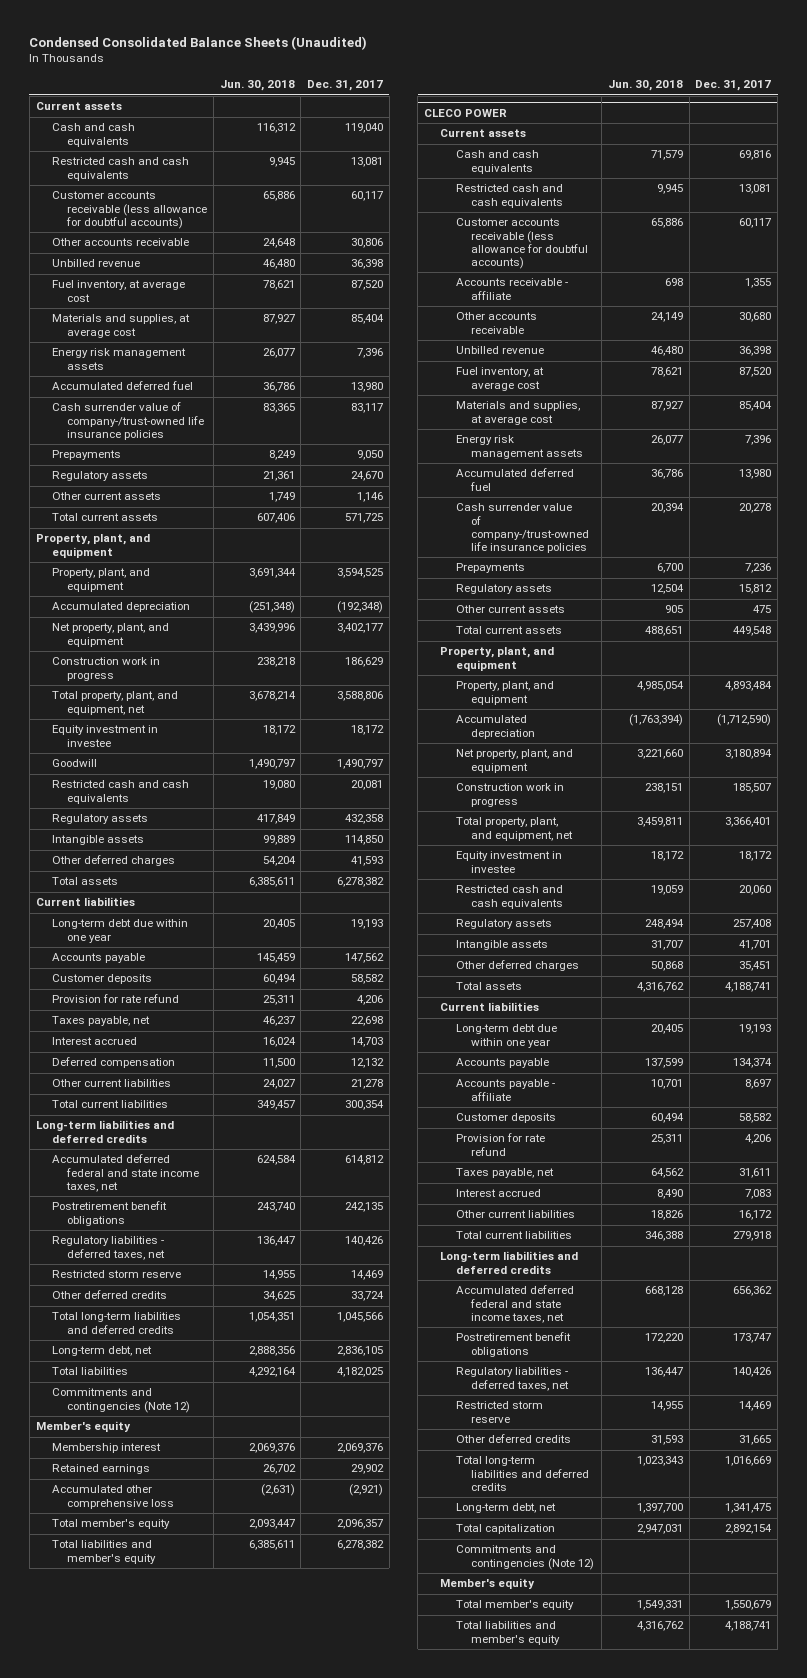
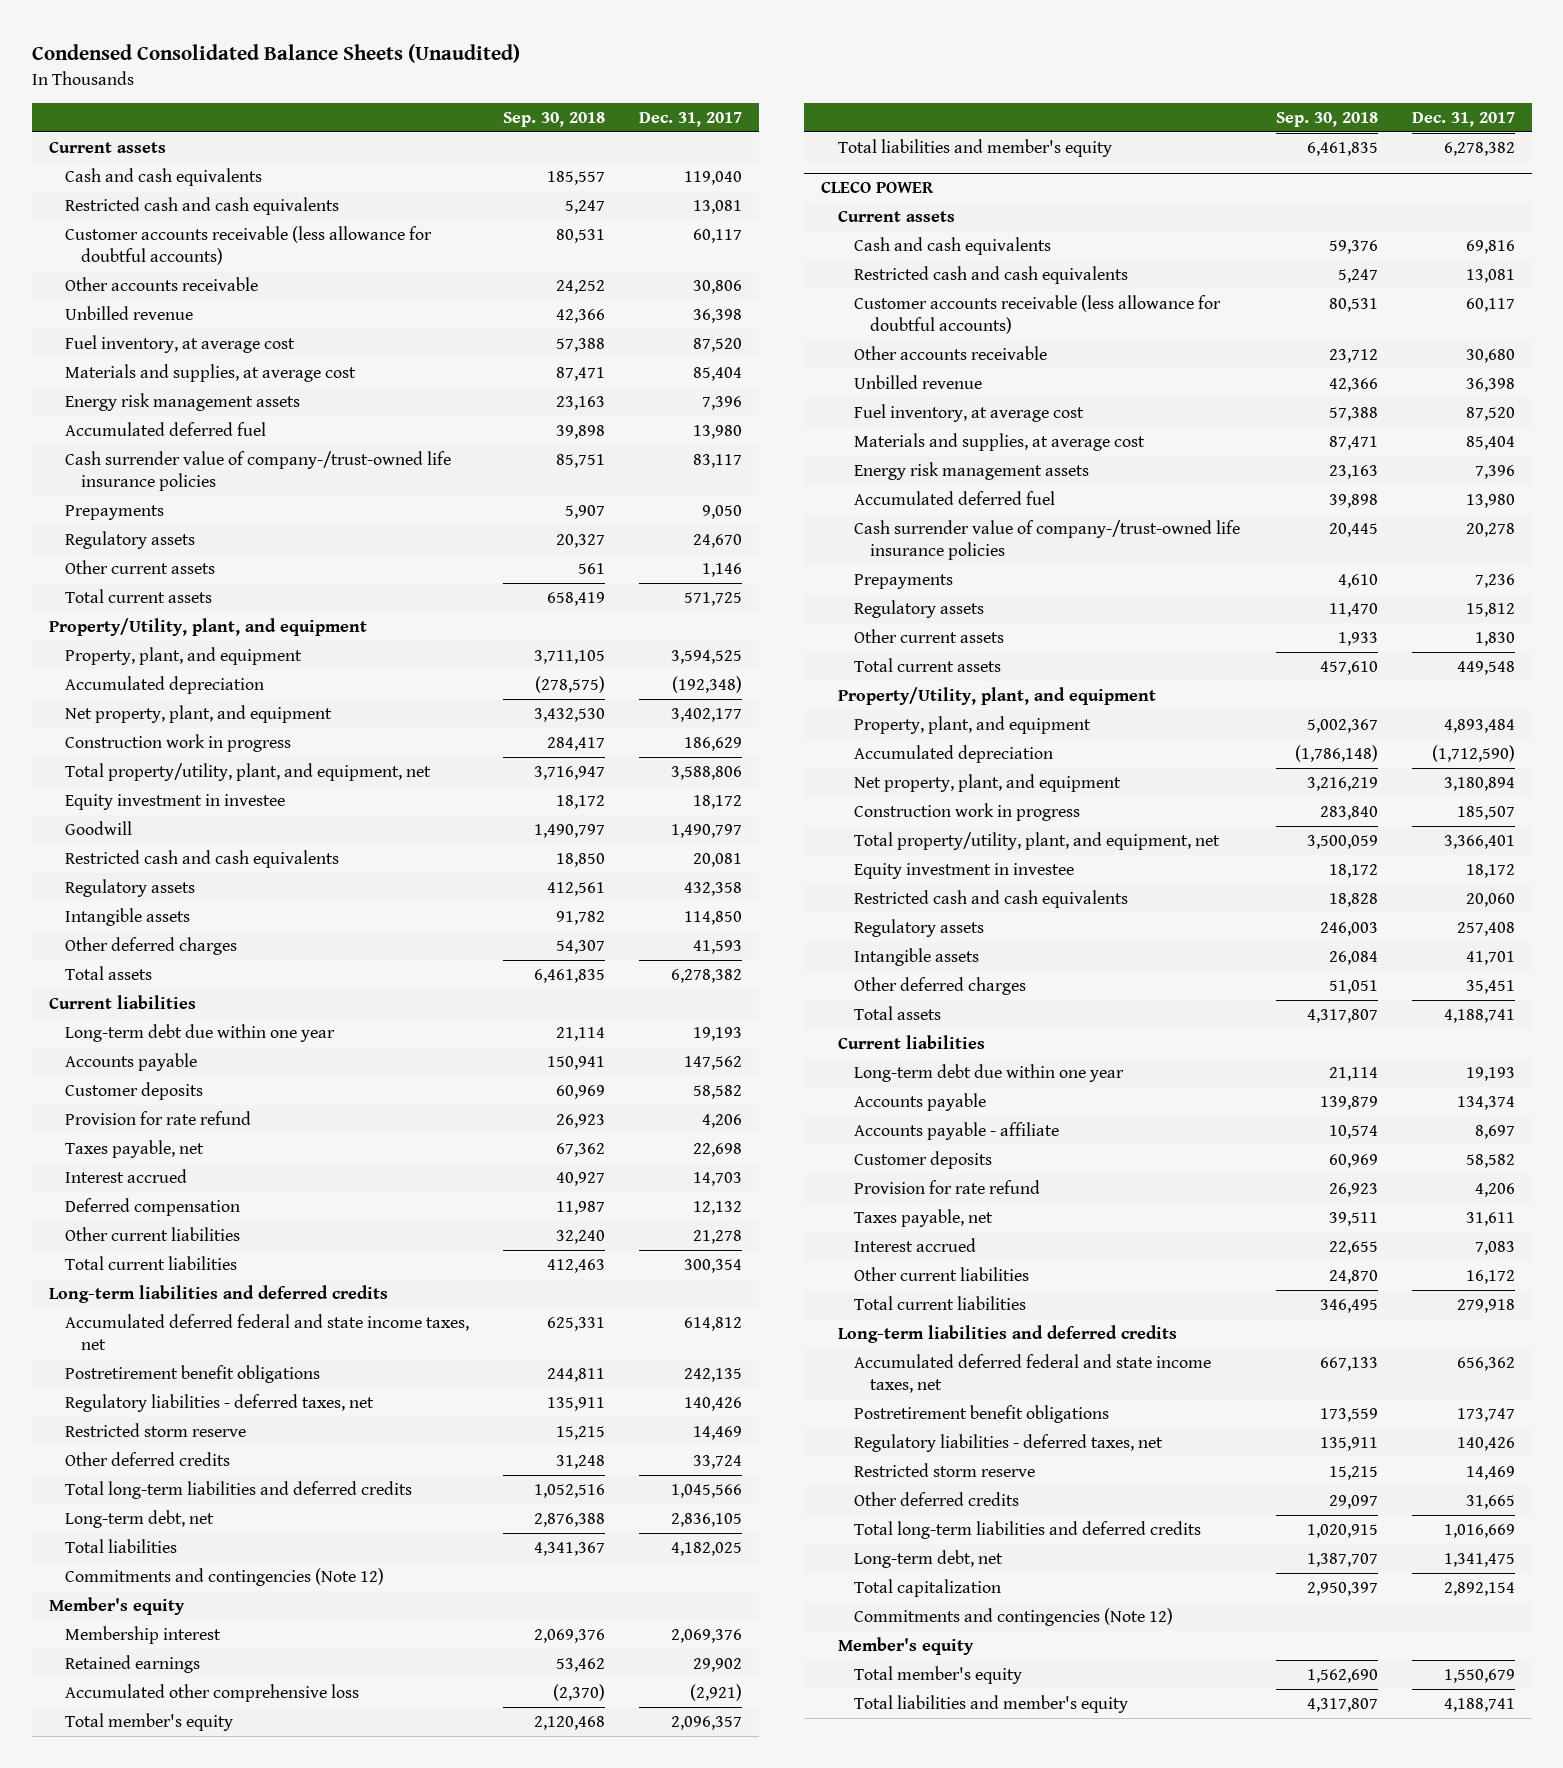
[219,80,295,92] Jun. 30, 2018 -> none
none -> [502,111,605,127] Sep. 30, 2018
[35,534,150,558] Property, plant, and equipment -> [48,618,367,637] Property/Utility, plant, and equipment
[51,691,178,715] Total property, plant, and equipment, net -> [64,763,431,782] Total property/utility, plant, and equipment, net
[455,278,568,300] Accounts receivable - affiliate -> none
[753,605,772,614] 475 -> [1474,632,1515,647] 1,830
[439,647,554,671] Property, plant, and equipment -> [837,687,1156,706] Property/Utility, plant, and equipment
[455,817,574,841] Total property, plant, and equipment, net -> [853,832,1220,851] Total property/utility, plant, and equipment, net

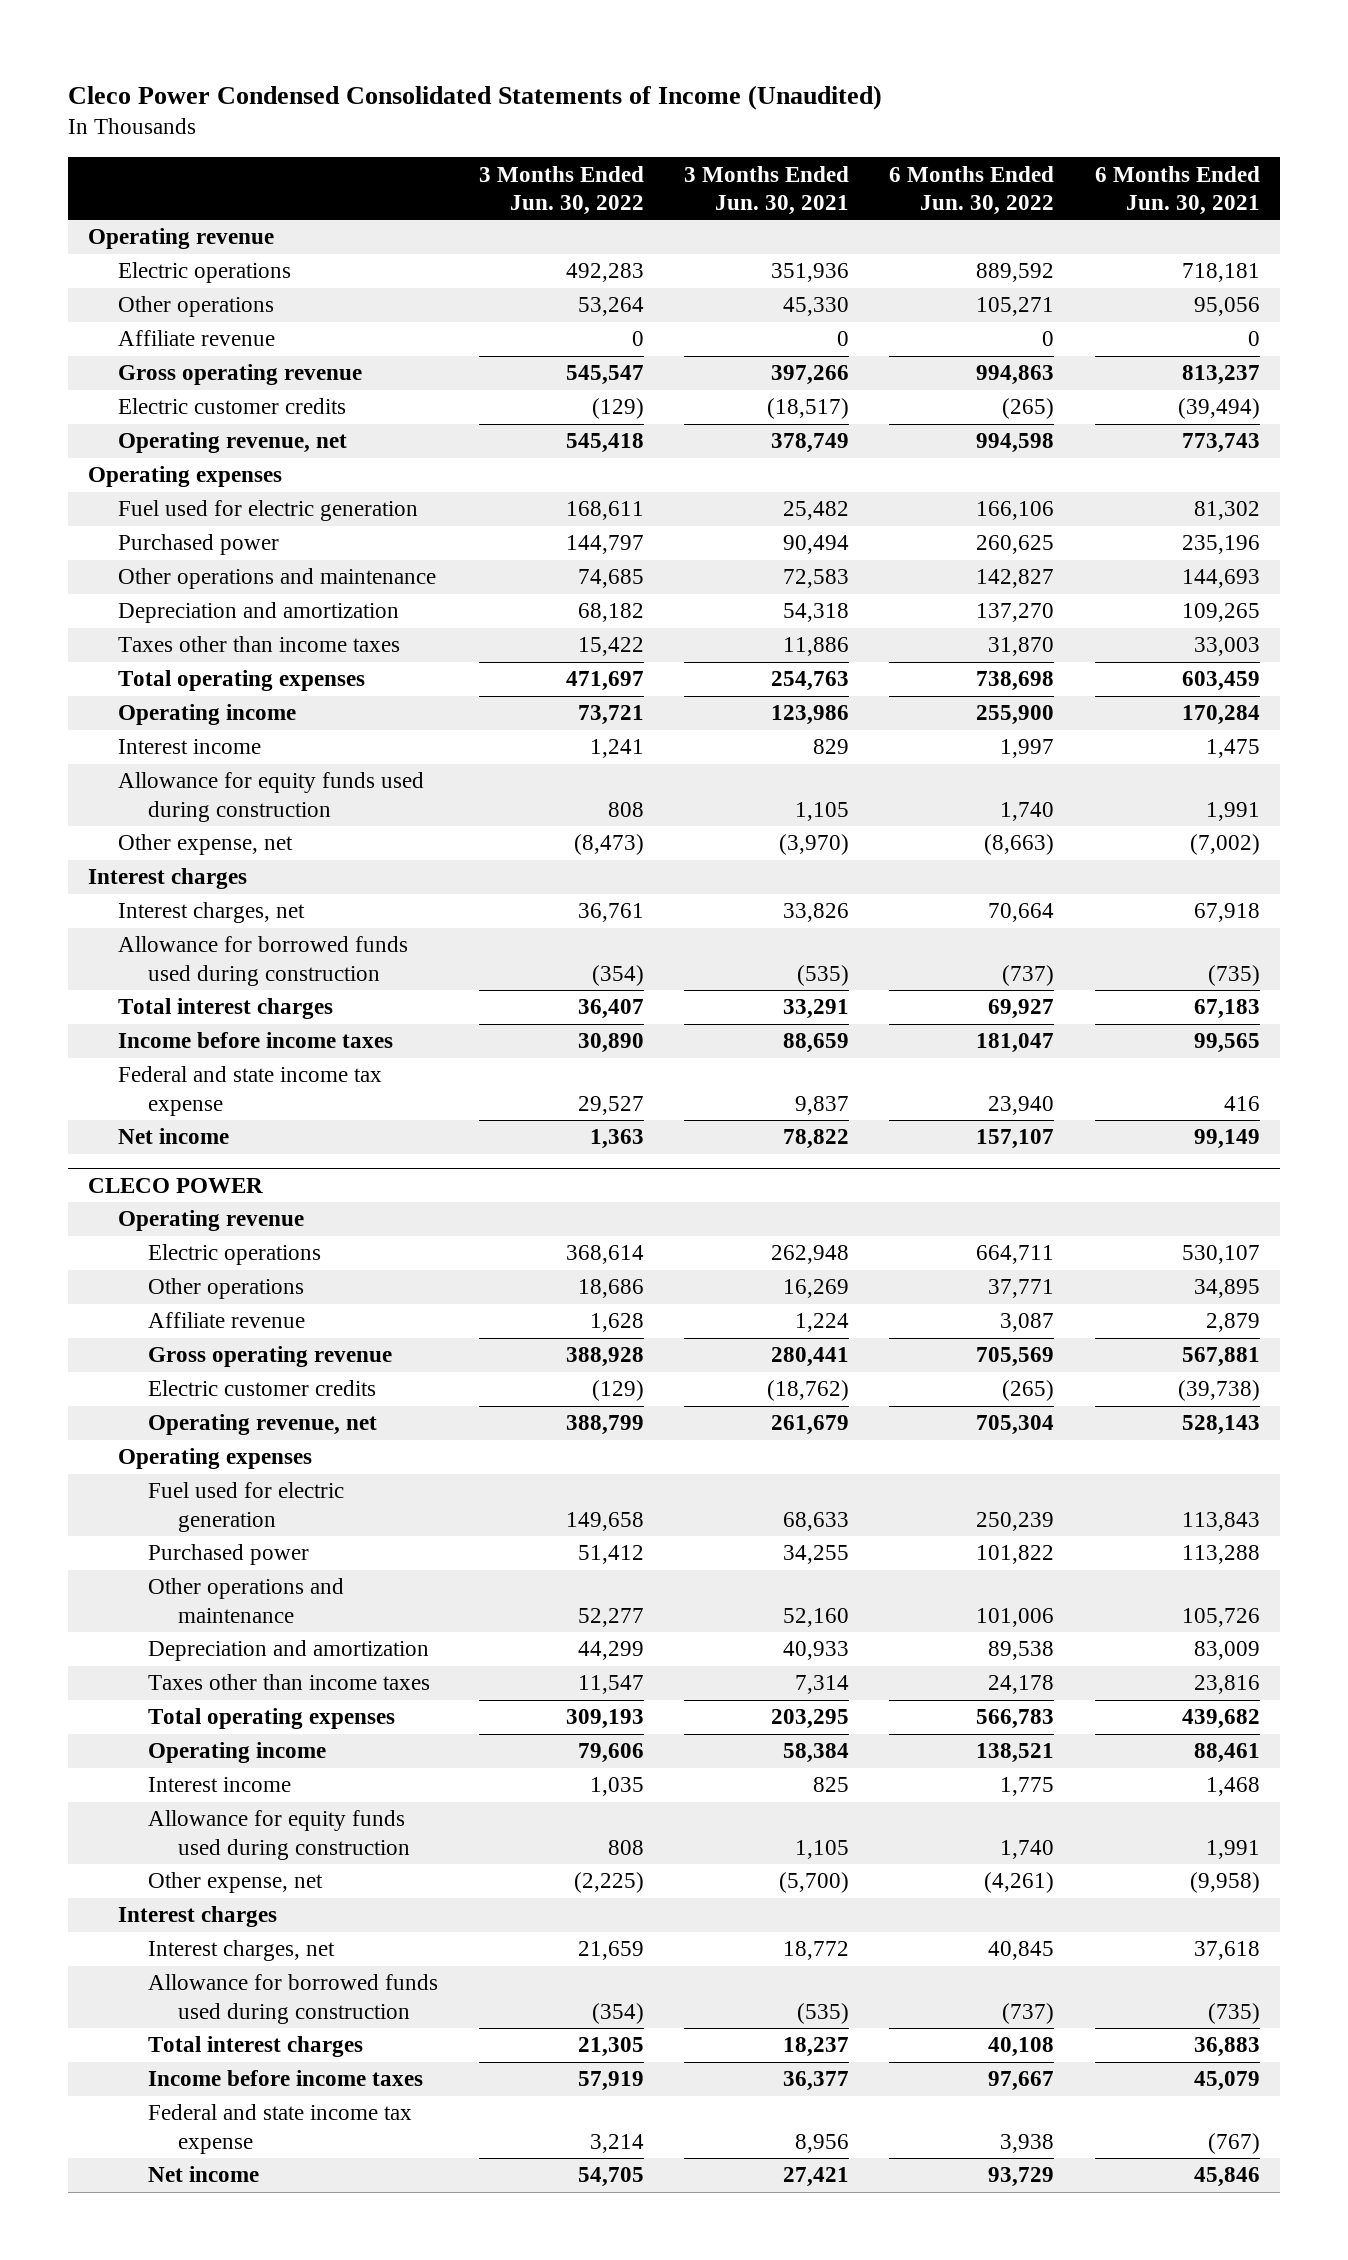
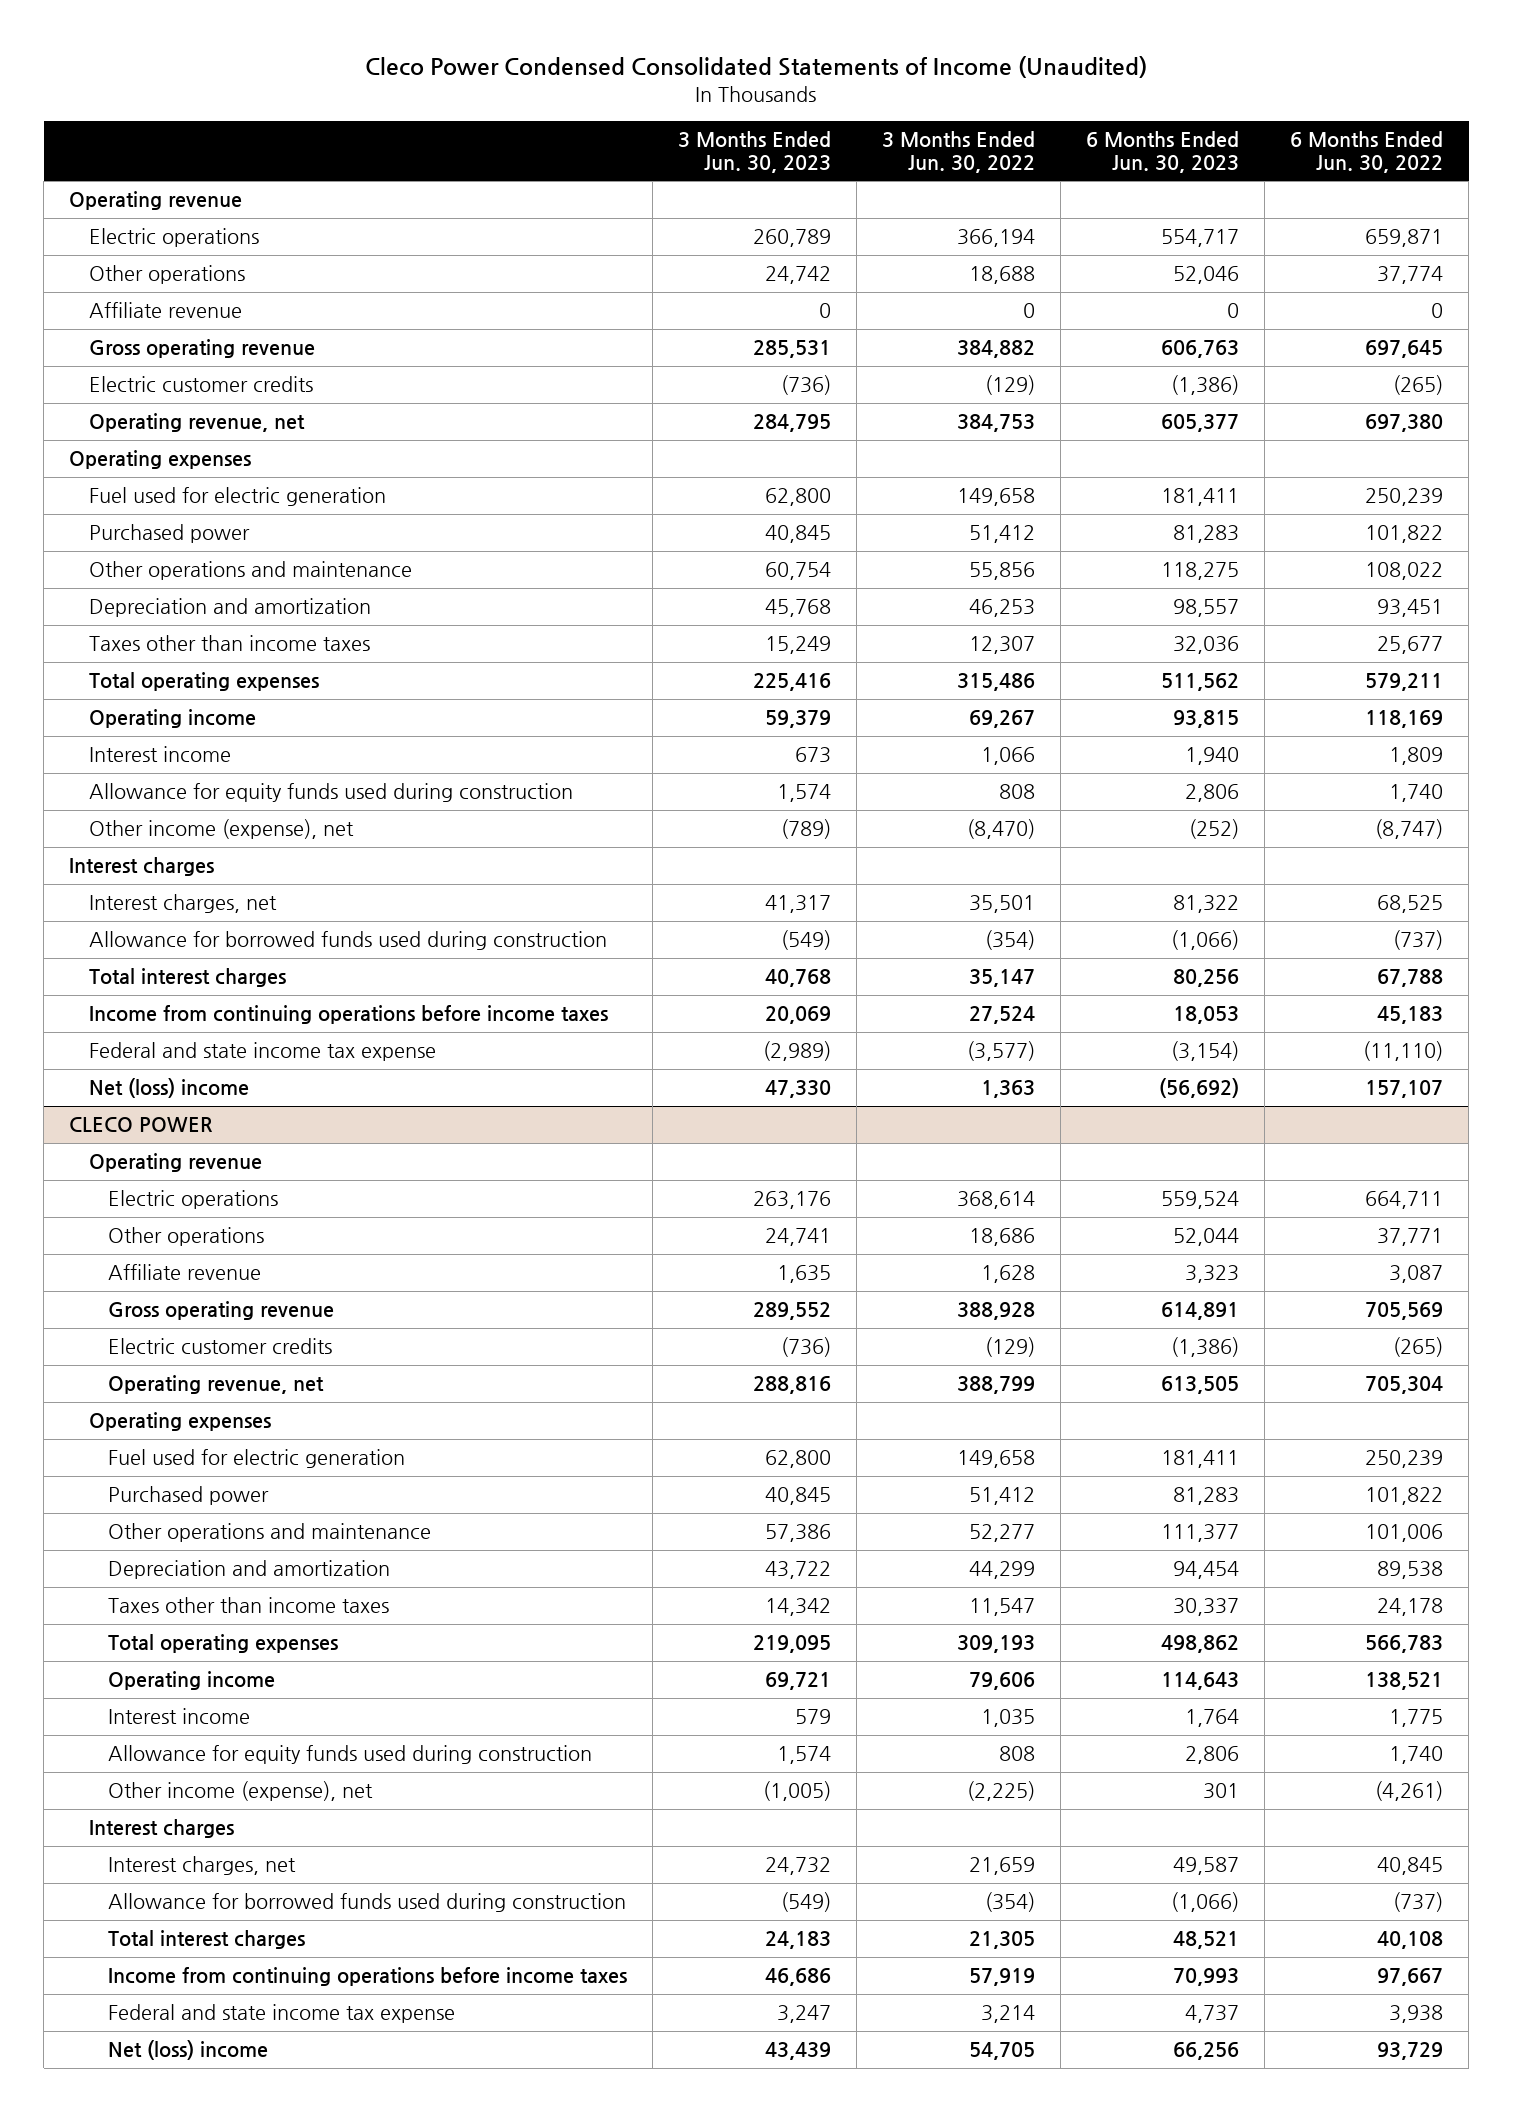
[684,165,850,215] 3 Months Ended Jun. 30, 2021 -> none
[1094,165,1260,215] 6 Months Ended Jun. 30, 2021 -> none
none -> [678,131,832,173] 3 Months Ended Jun. 30, 2023
none -> [1086,131,1240,173] 6 Months Ended Jun. 30, 2023
[565,263,644,283] 492,283 -> [957,229,1036,248] 366,194
[976,263,1055,283] 889,592 -> [1365,229,1444,248] 659,871
[577,297,644,317] 53,264 -> [969,266,1036,285] 18,688
[976,297,1055,317] 105,271 -> [1377,266,1444,285] 37,774
[565,365,644,386] 545,547 -> [957,340,1036,359] 384,882
[976,365,1055,386] 994,863 -> [1365,340,1444,359] 697,645
[565,433,644,454] 545,418 -> [957,414,1036,433] 384,753
[976,433,1055,454] 994,598 -> [1365,414,1444,433] 697,380
[565,501,644,521] 168,611 -> [957,488,1036,507] 149,658
[976,501,1055,521] 166,106 -> [1365,488,1444,507] 250,239
[565,535,644,555] 144,797 -> [969,525,1036,544] 51,412
[976,535,1055,555] 260,625 -> [1365,525,1444,544] 101,822
[577,569,644,589] 74,685 -> [969,562,1036,581] 55,856
[976,569,1055,589] 142,827 -> [1365,562,1444,581] 108,022
[577,603,644,623] 68,182 -> [969,599,1036,618] 46,253
[976,603,1055,623] 137,270 -> [1377,599,1444,618] 93,451
[577,637,644,657] 15,422 -> [969,636,1036,655] 12,307
[988,637,1055,657] 31,870 -> [1377,636,1444,655] 25,677
[565,671,644,692] 471,697 -> [957,673,1036,692] 315,486
[976,671,1055,692] 738,698 -> [1365,673,1444,692] 579,211
[577,705,644,726] 73,721 -> [969,710,1036,729] 69,267
[976,705,1055,726] 255,900 -> [1365,710,1444,729] 118,169
[589,739,644,759] 1,241 -> [981,747,1036,766] 1,066
[1000,739,1055,759] 1,997 -> [1389,747,1444,766] 1,809
[118,834,294,856] Other expense, net -> [88,819,354,840] Other income (expense), net
[573,834,644,856] (8,473) -> [967,819,1036,840] (8,470)
[984,834,1055,856] (8,663) -> [1375,819,1444,840] (8,747)
[577,903,644,923] 36,761 -> [969,895,1036,914] 35,501
[988,903,1055,923] 70,664 -> [1377,895,1444,914] 68,525
[577,999,644,1020] 36,407 -> [969,969,1036,988] 35,147
[988,999,1055,1020] 69,927 -> [1377,969,1444,988] 67,788
[118,1032,394,1049] Income before income taxes -> [88,1005,608,1025] Income from continuing operations before income taxes
[577,1033,644,1054] 30,890 -> [969,1006,1036,1025] 27,524
[976,1033,1055,1054] 181,047 -> [1377,1006,1444,1025] 45,183
[577,1095,644,1115] 29,527 -> [967,1041,1036,1062] (3,577)
[988,1095,1055,1115] 23,940 -> [1363,1041,1444,1062] (11,110)
[118,1128,230,1145] Net income -> [88,1078,249,1099] Net (loss) income
[148,1872,324,1894] Other expense, net -> [108,1781,374,1802] Other income (expense), net
[148,2070,424,2087] Income before income taxes -> [108,1967,628,1987] Income from continuing operations before income taxes
[148,2166,260,2183] Net income -> [108,2040,269,2061] Net (loss) income

